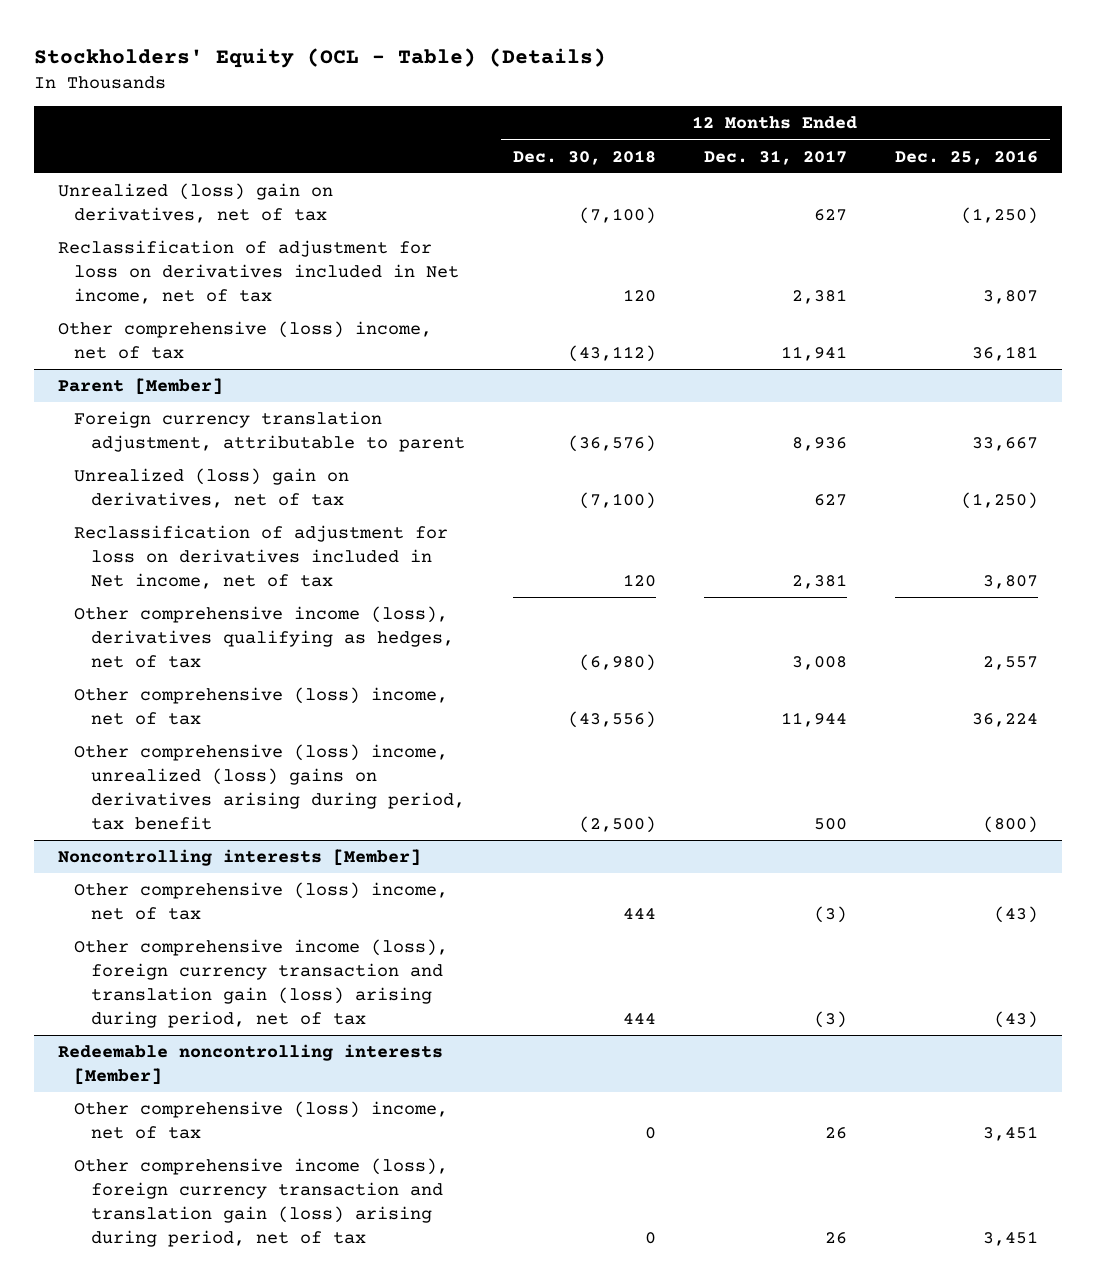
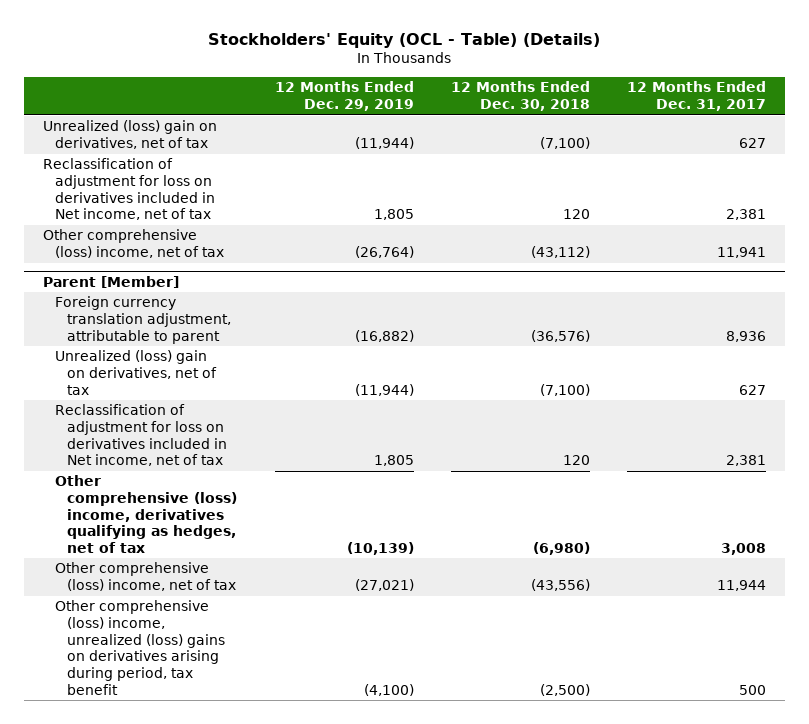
[894,149,1038,165] Dec. 25, 2016 -> none
none -> [274,81,414,112] 12 Months Ended Dec. 29, 2019
[74,606,454,669] Other comprehensive income (loss), derivatives qualifying as hedges, net of tax -> [54,475,238,553] Other comprehensive (loss) income, derivatives qualifying as hedges, net of tax
[57,849,421,867] Noncontrolling interests [Member] -> none
[74,882,449,921] Other comprehensive (loss) income, net of tax -> none
[74,939,449,1029] Other comprehensive income (loss), foreign currency transaction and translation gain (loss) arising during period, net of tax -> none
[57,1044,443,1086] Redeemable noncontrolling interests [Member] -> none
[74,1101,449,1140] Other comprehensive (loss) income, net of tax -> none
[74,1158,449,1248] Other comprehensive income (loss), foreign currency transaction and translation gain (loss) arising during period, net of tax -> none

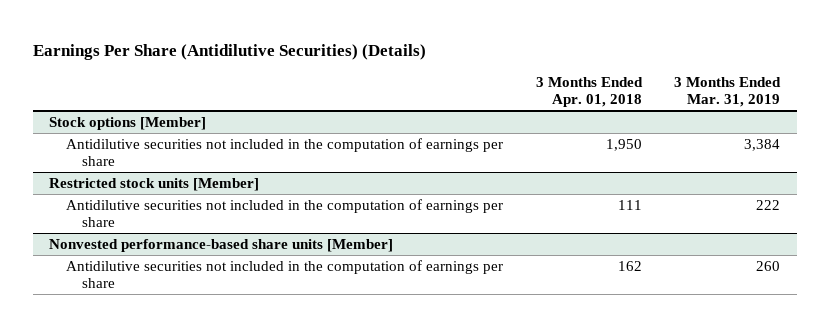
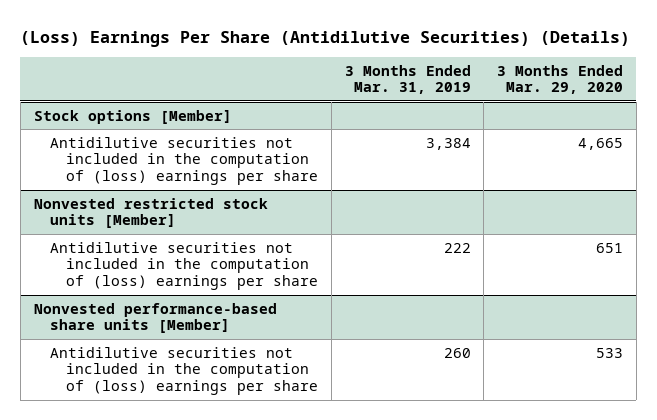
[33,44,427,61] Earnings Per Share (Antidilutive Securities) (Details) -> [20,30,631,47] (Loss) Earnings Per Share (Antidilutive Securities) (Details)
[535,76,643,107] 3 Months Ended Apr. 01, 2018 -> none
none -> [496,64,623,95] 3 Months Ended Mar. 29, 2020
[65,137,503,167] Antidilutive securities not included in the computation of earnings per share -> [49,136,319,186] Antidilutive securities not included in the computation of (loss) earnings per share
[49,177,260,191] Restricted stock units [Member] -> [33,197,268,229] Nonvested restricted stock units [Member]
[65,198,503,228] Antidilutive securities not included in the computation of earnings per share -> [49,241,319,291] Antidilutive securities not included in the computation of (loss) earnings per share
[65,259,503,289] Antidilutive securities not included in the computation of earnings per share -> [49,346,319,396] Antidilutive securities not included in the computation of (loss) earnings per share

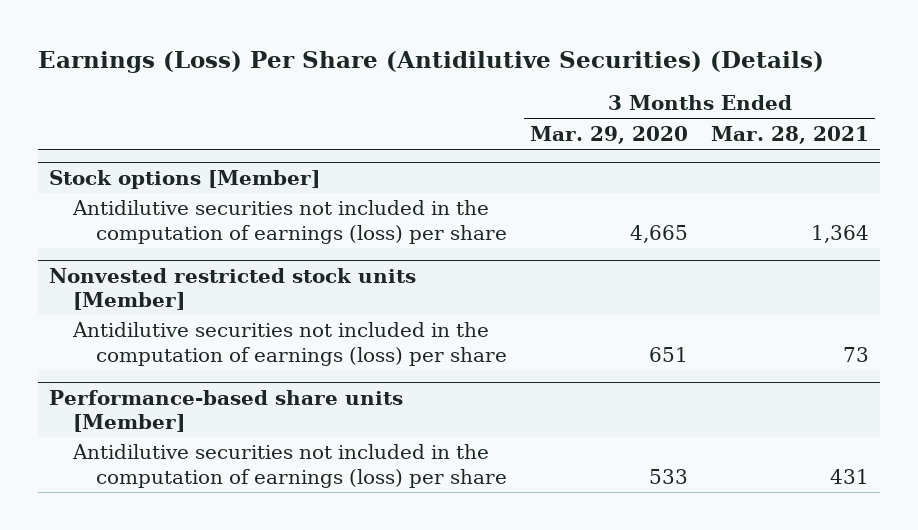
[20,30,631,47] (Loss) Earnings Per Share (Antidilutive Securities) (Details) -> [38,51,825,74] Earnings (Loss) Per Share (Antidilutive Securities) (Details)
[344,64,471,95] 3 Months Ended Mar. 31, 2019 -> none
none -> [710,125,869,144] Mar. 28, 2021
[49,136,319,186] Antidilutive securities not included in the computation of (loss) earnings per share -> [71,200,508,244] Antidilutive securities not included in the computation of earnings (loss) per share
[49,241,319,291] Antidilutive securities not included in the computation of (loss) earnings per share -> [71,322,508,366] Antidilutive securities not included in the computation of earnings (loss) per share
[33,302,277,334] Nonvested performance-based share units [Member] -> [49,389,404,433] Performance-based share units [Member]
[49,346,319,396] Antidilutive securities not included in the computation of (loss) earnings per share -> [71,444,508,488] Antidilutive securities not included in the computation of earnings (loss) per share

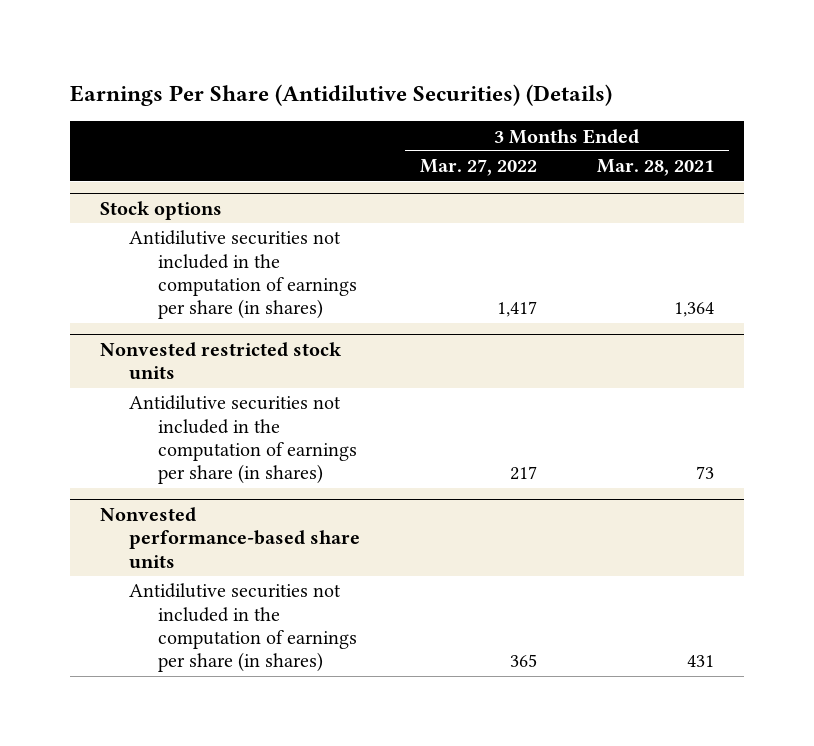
[38,51,825,74] Earnings (Loss) Per Share (Antidilutive Securities) (Details) -> [70,84,613,107] Earnings Per Share (Antidilutive Securities) (Details)
[530,125,689,144] Mar. 29, 2020 -> none
none -> [419,159,537,177] Mar. 27, 2022
[49,169,321,189] Stock options [Member] -> [99,201,222,221] Stock options
[71,200,508,244] Antidilutive securities not included in the computation of earnings (loss) per share -> [128,230,357,320] Antidilutive securities not included in the computation of earnings per share (in shares)
[49,267,417,311] Nonvested restricted stock units [Member] -> [99,342,342,381] Nonvested restricted stock units
[71,322,508,366] Antidilutive securities not included in the computation of earnings (loss) per share -> [128,395,357,485] Antidilutive securities not included in the computation of earnings per share (in shares)
[49,389,404,433] Performance-based share units [Member] -> [99,507,360,569] Nonvested performance-based share units
[71,444,508,488] Antidilutive securities not included in the computation of earnings (loss) per share -> [128,583,357,673] Antidilutive securities not included in the computation of earnings per share (in shares)

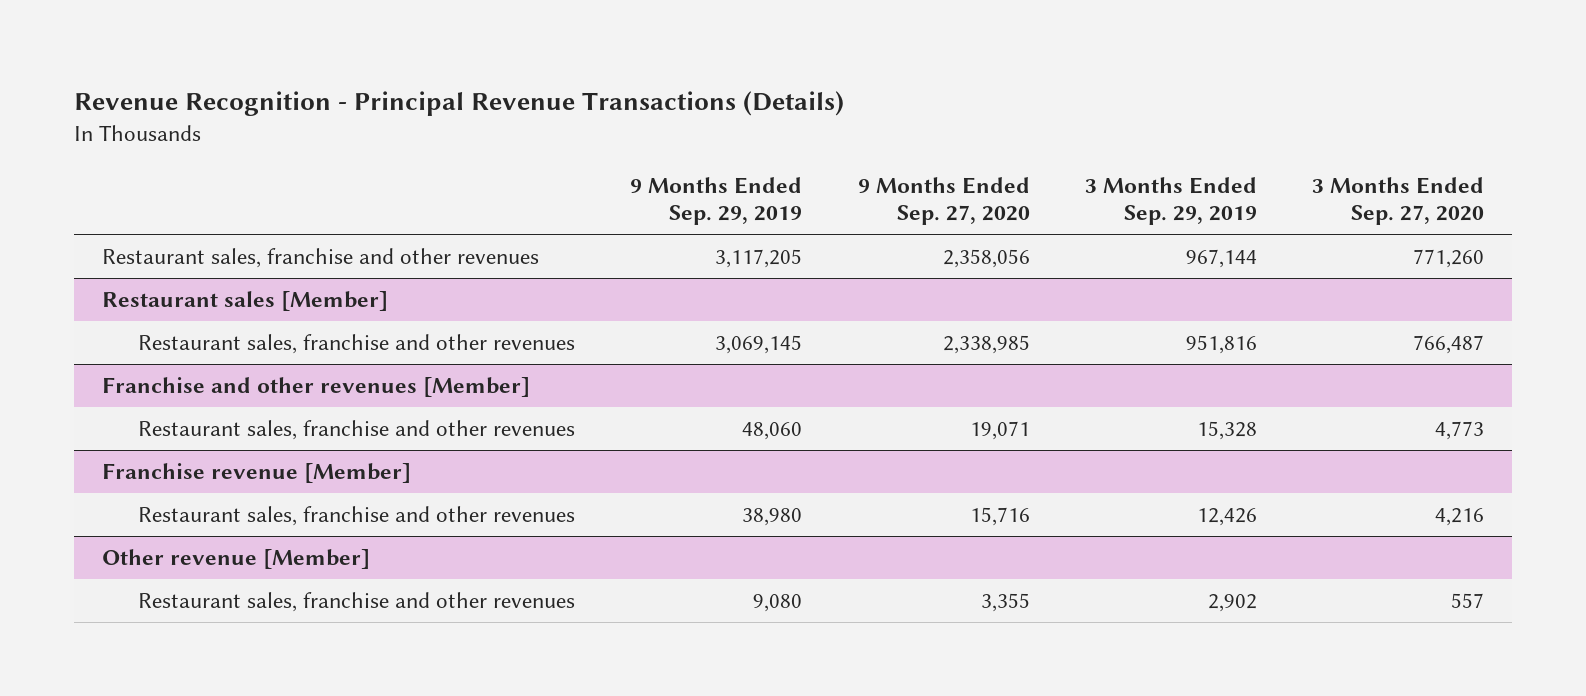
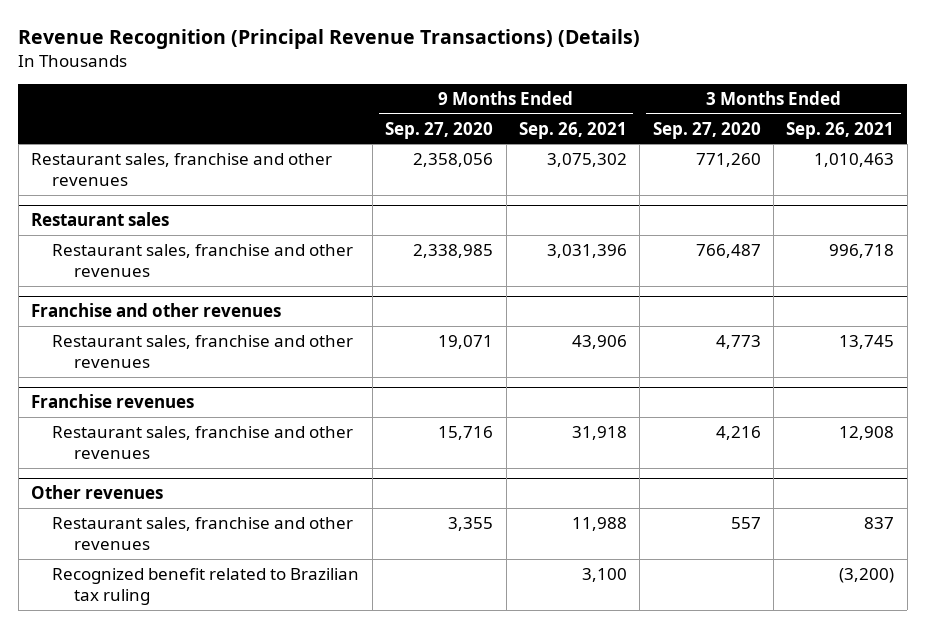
[74,90,845,116] Revenue Recognition - Principal Revenue Transactions (Details) -> [18,29,641,50] Revenue Recognition (Principal Revenue Transactions) (Details)
[630,176,803,226] 9 Months Ended Sep. 29, 2019 -> none
[1084,176,1257,226] 3 Months Ended Sep. 29, 2019 -> none
none -> [518,121,627,139] Sep. 26, 2021
none -> [786,121,895,139] Sep. 26, 2021
[101,291,388,312] Restaurant sales [Member] -> [30,212,169,227] Restaurant sales
[101,377,530,398] Franchise and other revenues [Member] -> [30,303,281,318] Franchise and other revenues
[101,463,411,484] Franchise revenue [Member] -> [30,394,194,409] Franchise revenues
[101,549,370,570] Other revenue [Member] -> [30,485,163,500] Other revenues
none -> [52,567,360,606] Recognized benefit related to Brazilian tax ruling

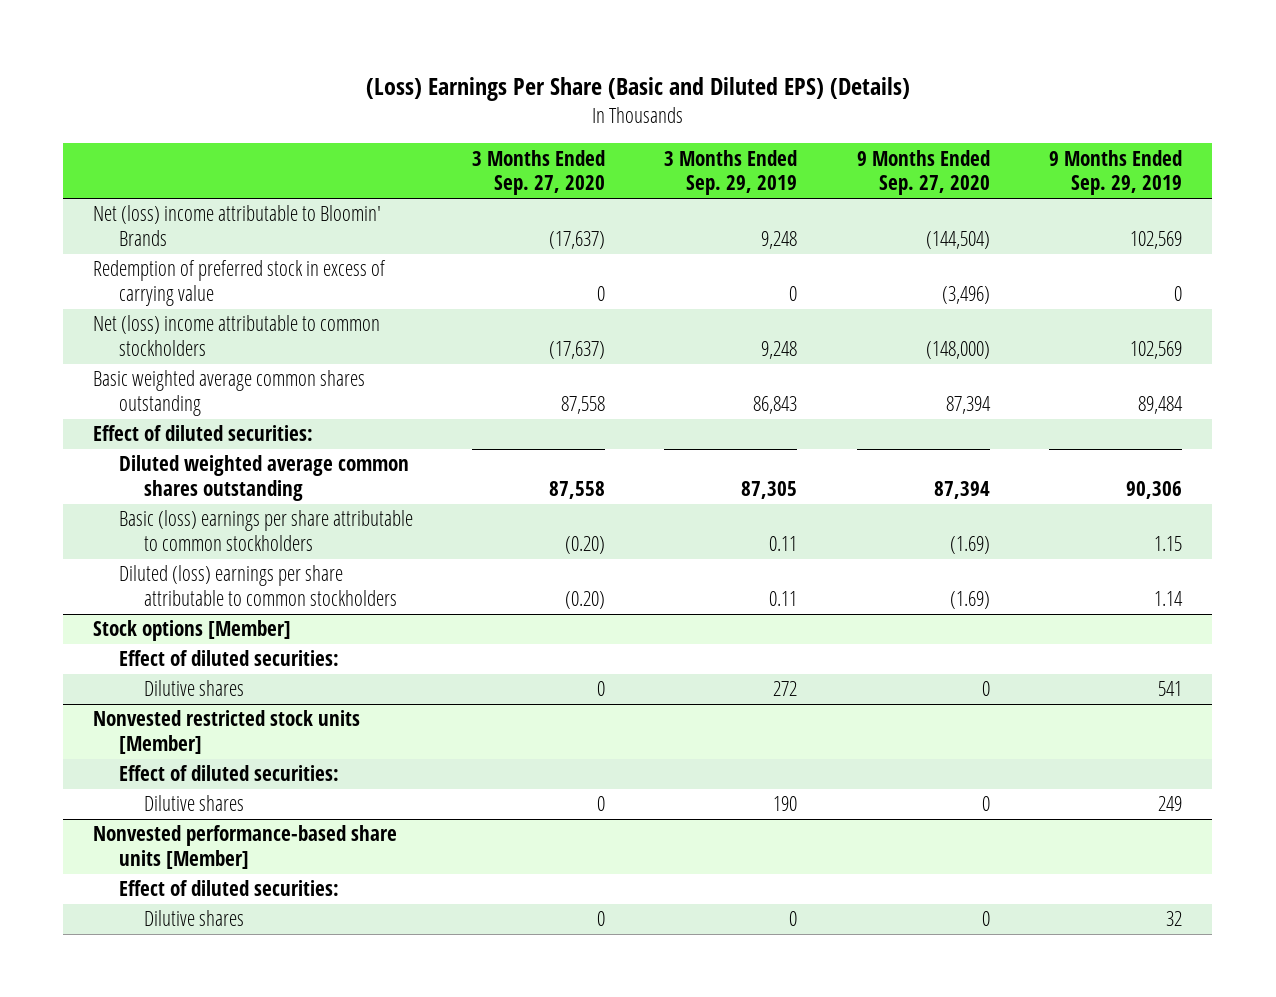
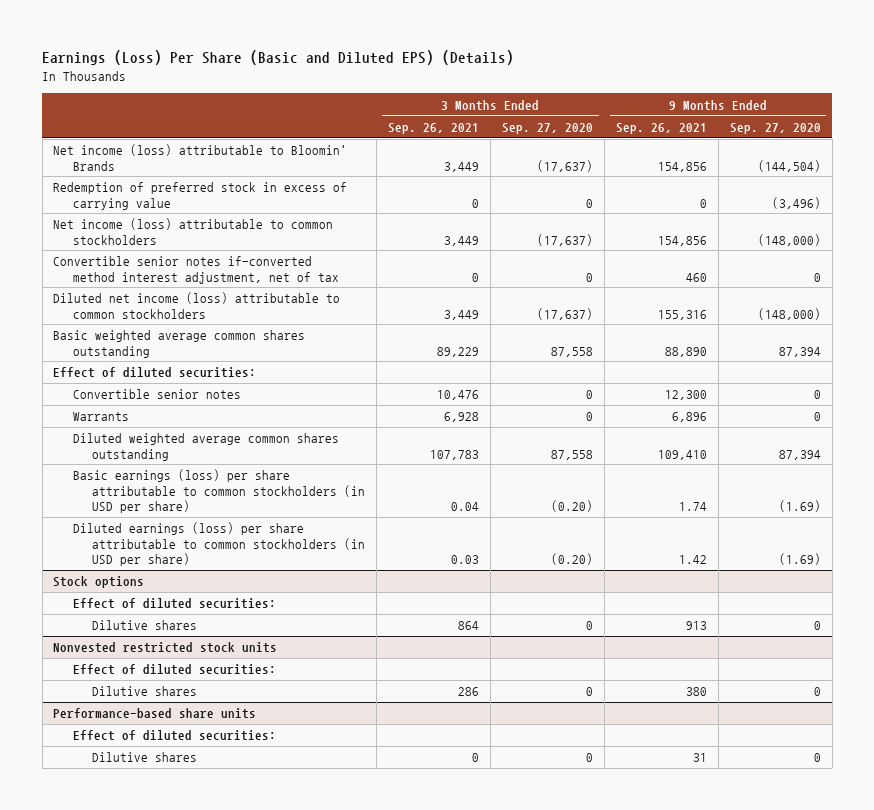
[365,77,910,102] (Loss) Earnings Per Share (Basic and Diluted EPS) (Details) -> [42,50,515,66] Earnings (Loss) Per Share (Basic and Diluted EPS) (Details)
[664,149,798,196] 3 Months Ended Sep. 29, 2019 -> none
[1049,149,1183,196] 9 Months Ended Sep. 29, 2019 -> none
none -> [387,122,479,134] Sep. 26, 2021
none -> [615,122,707,134] Sep. 26, 2021
[93,205,382,246] Net (loss) income attributable to Bloomin' Brands -> [53,144,348,171] Net income (loss) attributable to Bloomin' Brands
[93,315,381,356] Net (loss) income attributable to common stockholders -> [53,218,334,245] Net income (loss) attributable to common stockholders
none -> [53,256,339,284] Convertible senior notes if-converted method interest adjustment, net of tax
none -> [53,292,341,319] Diluted net income (loss) attributable to common stockholders
none -> [72,389,241,400] Convertible senior notes
none -> [72,412,129,422] Warrants
[118,510,413,551] Basic (loss) earnings per share attributable to common stockholders -> [72,469,366,514] Basic earnings (loss) per share attributable to common stockholders (in USD per share)
[118,565,398,606] Diluted (loss) earnings per share attributable to common stockholders -> [72,522,366,567] Diluted earnings (loss) per share attributable to common stockholders (in USD per share)
[93,620,292,642] Stock options [Member] -> [53,576,145,589] Stock options
[93,710,361,754] Nonvested restricted stock units [Member] -> [53,642,278,654] Nonvested restricted stock units
[93,825,398,869] Nonvested performance-based share units [Member] -> [53,708,257,720] Performance-based share units

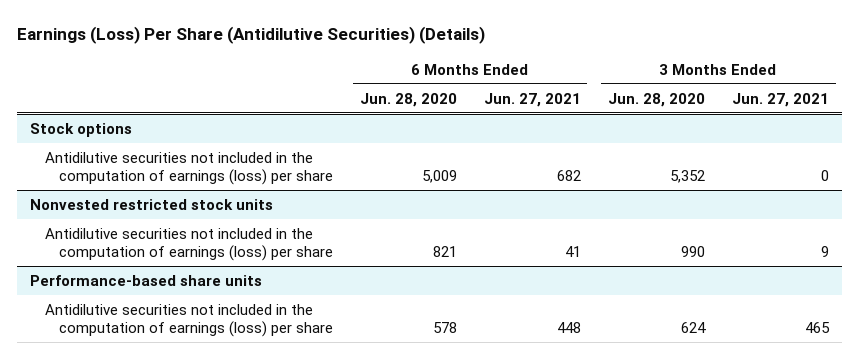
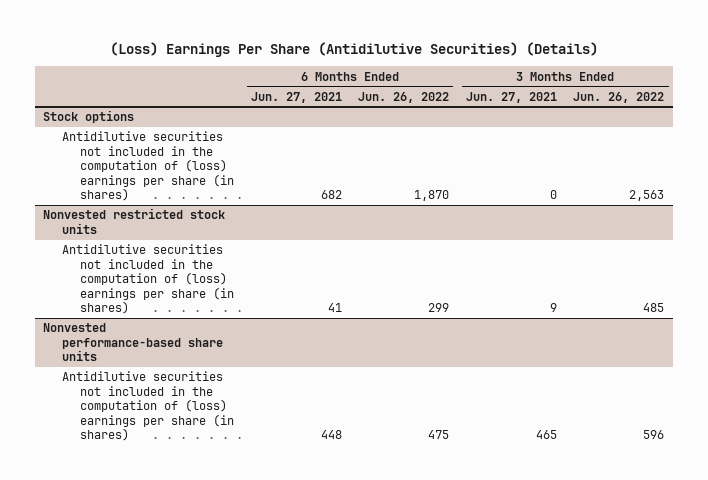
[16,26,485,45] Earnings (Loss) Per Share (Antidilutive Securities) (Details) -> [109,41,598,57] (Loss) Earnings Per Share (Antidilutive Securities) (Details)
[359,92,457,107] Jun. 28, 2020 -> none
[607,92,705,107] Jun. 28, 2020 -> none
none -> [358,91,450,103] Jun. 26, 2022
none -> [573,91,665,103] Jun. 26, 2022
[44,151,333,185] Antidilutive securities not included in the computation of earnings (loss) per share -> [61,131,235,202] Antidilutive securities not included in the computation of (loss) earnings per share (in shares)
[44,227,333,261] Antidilutive securities not included in the computation of earnings (loss) per share -> [61,244,235,315] Antidilutive securities not included in the computation of (loss) earnings per share (in shares)
[30,274,263,286] Performance-based share units -> [43,323,223,362] Nonvested performance-based share units
[44,303,333,337] Antidilutive securities not included in the computation of earnings (loss) per share -> [61,371,235,442] Antidilutive securities not included in the computation of (loss) earnings per share (in shares)

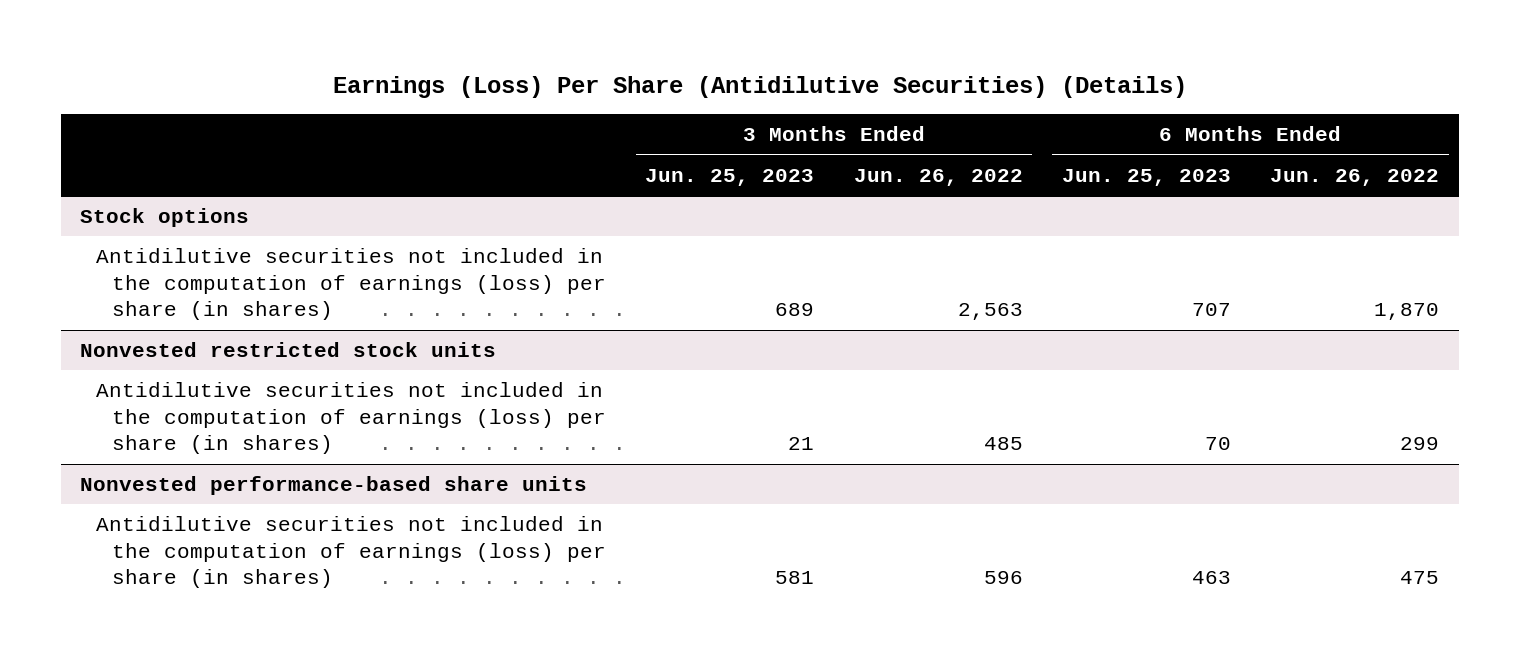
[109,41,598,57] (Loss) Earnings Per Share (Antidilutive Securities) (Details) -> [332,76,1187,99] Earnings (Loss) Per Share (Antidilutive Securities) (Details)
[250,91,342,103] Jun. 27, 2021 -> none
[465,91,557,103] Jun. 27, 2021 -> none
none -> [645,168,815,186] Jun. 25, 2023
none -> [1061,168,1231,186] Jun. 25, 2023
[61,131,235,202] Antidilutive securities not included in the computation of (loss) earnings per share (in shares) -> [96,248,607,321] Antidilutive securities not included in the computation of earnings (loss) per share (in shares)
[61,244,235,315] Antidilutive securities not included in the computation of (loss) earnings per share (in shares) -> [96,382,607,455] Antidilutive securities not included in the computation of earnings (loss) per share (in shares)
[61,371,235,442] Antidilutive securities not included in the computation of (loss) earnings per share (in shares) -> [96,516,607,589] Antidilutive securities not included in the computation of earnings (loss) per share (in shares)

